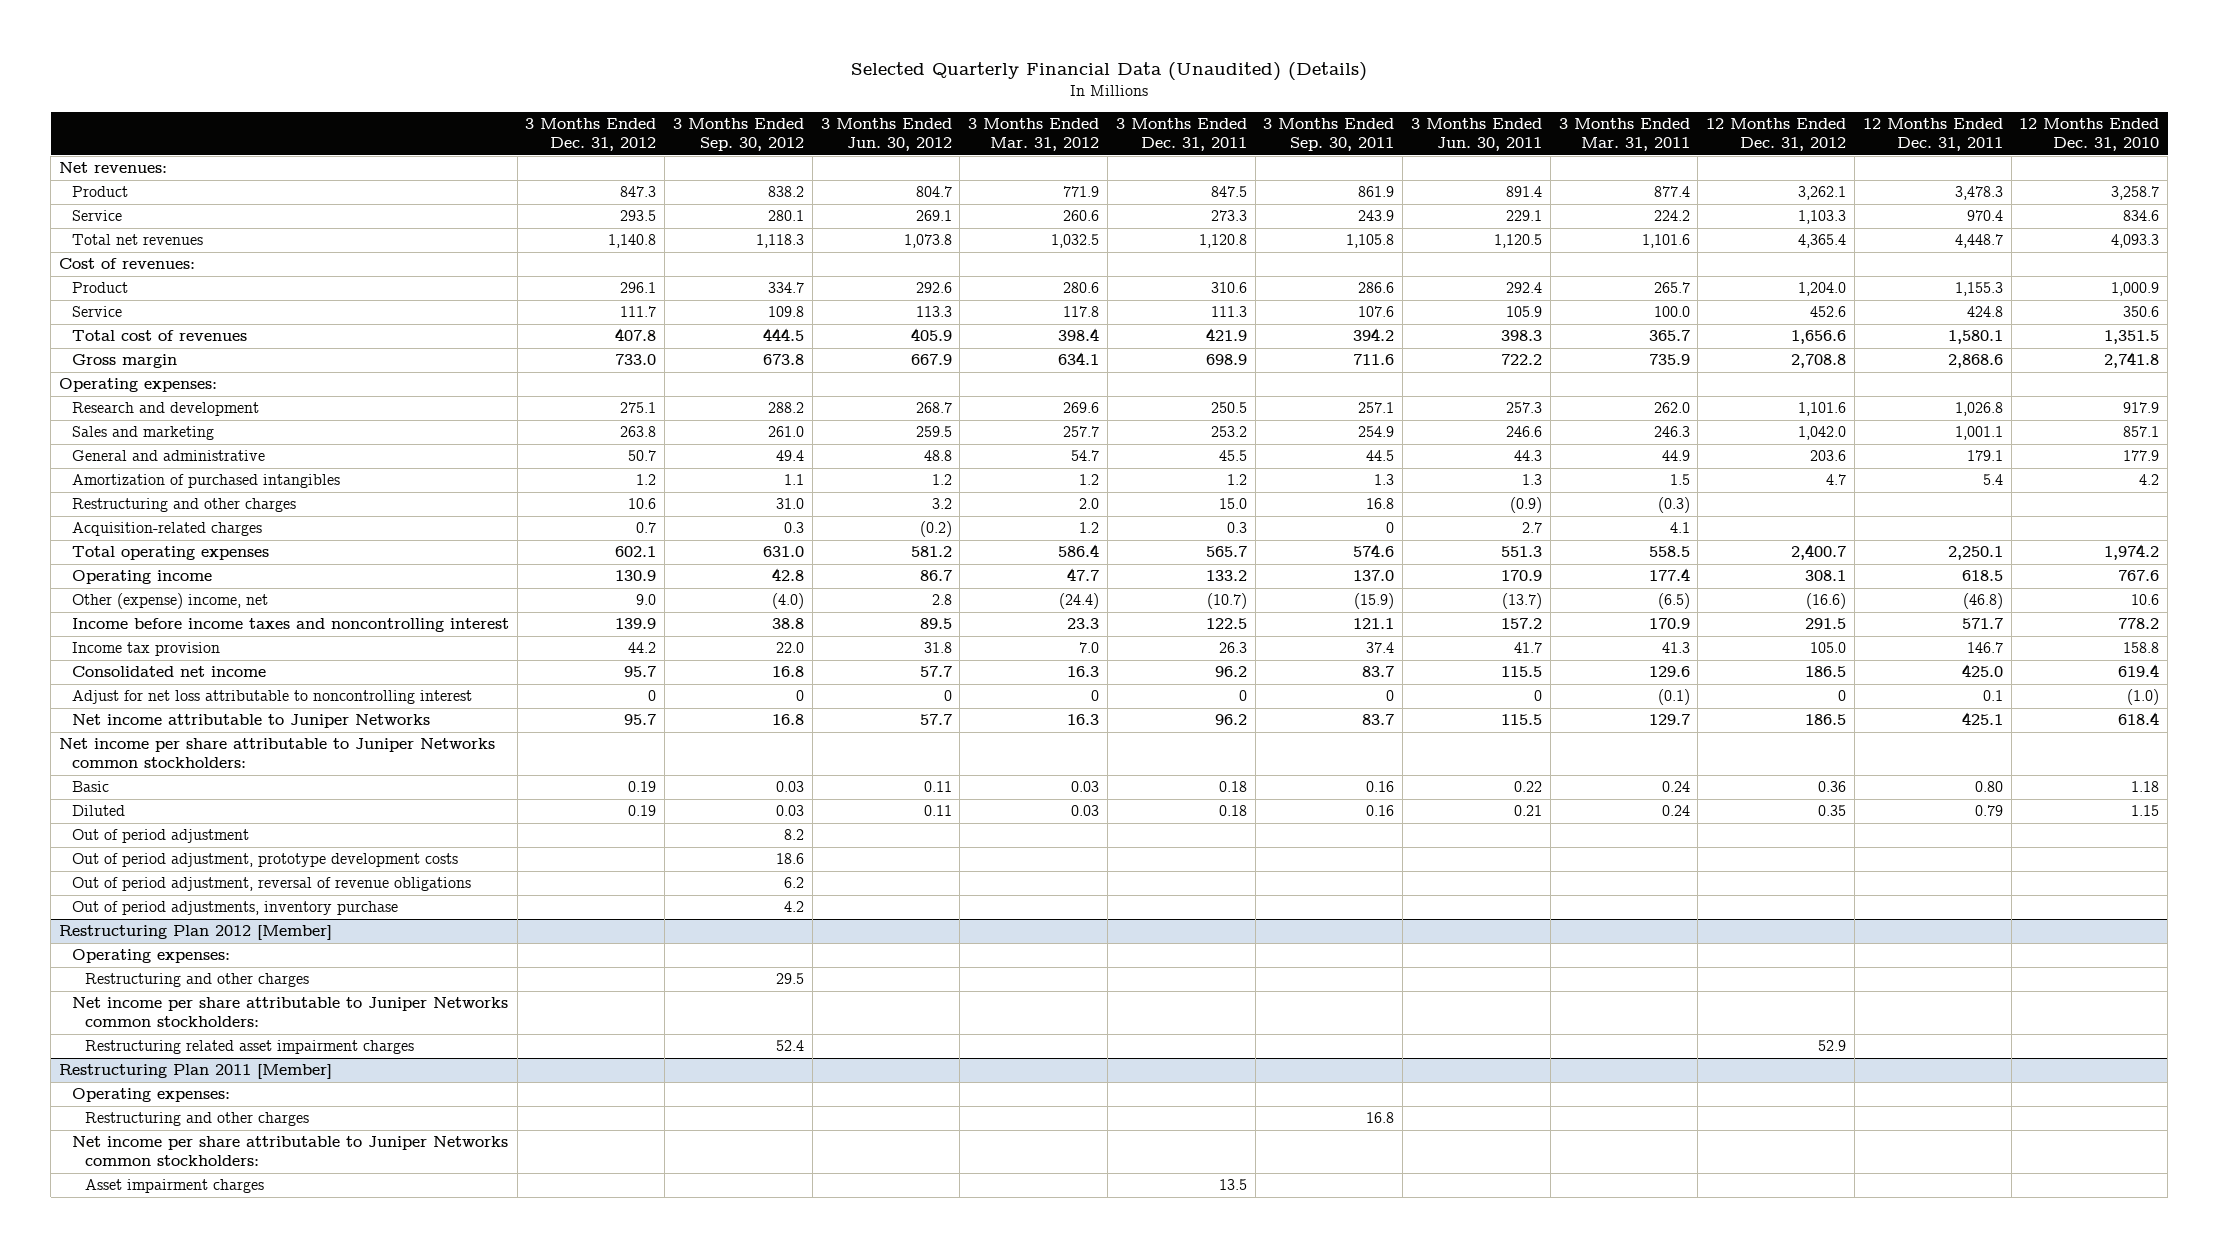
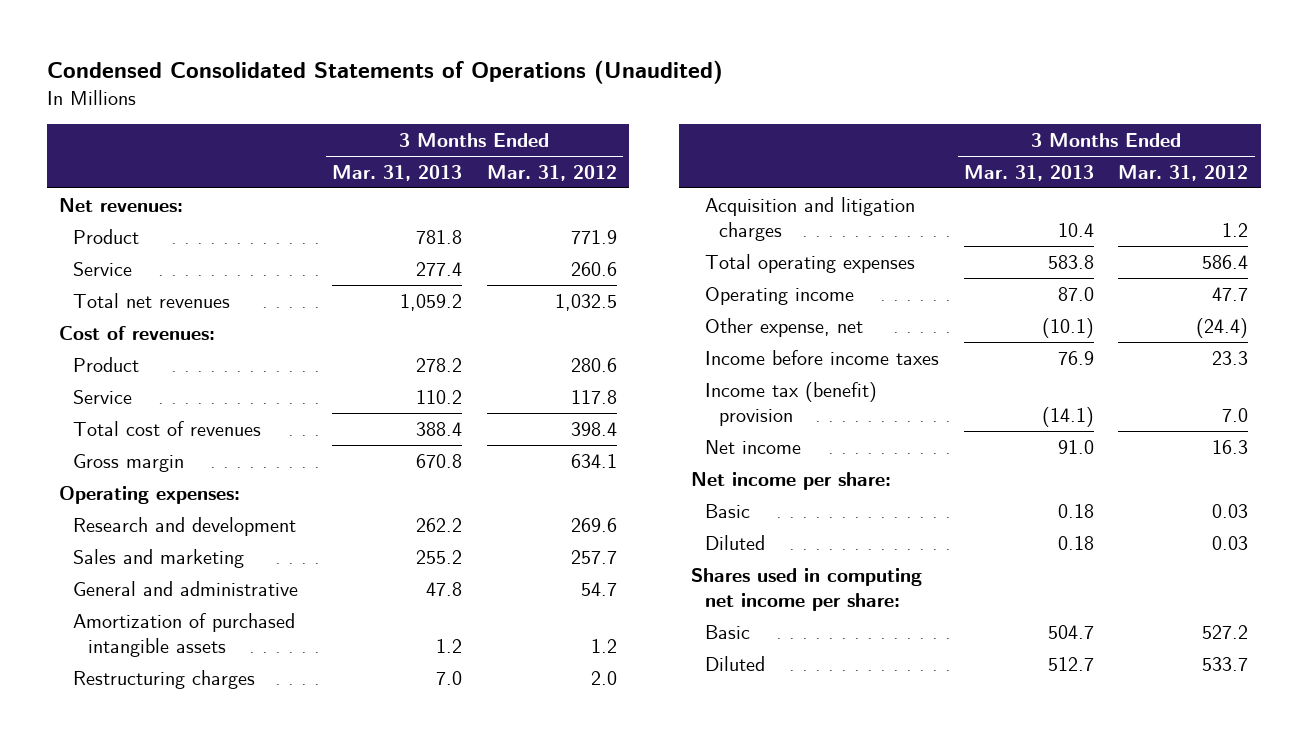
[851,62,1368,82] Selected Quarterly Financial Data (Unaudited) (Details) -> [46,59,723,84] Condensed Consolidated Statements of Operations (Unaudited)
[525,118,657,152] 3 Months Ended Dec. 31, 2012 -> none
[673,118,805,152] 3 Months Ended Sep. 30, 2012 -> none
[820,118,952,152] 3 Months Ended Jun. 30, 2012 -> none
[1115,118,1247,152] 3 Months Ended Dec. 31, 2011 -> none
[1263,118,1395,152] 3 Months Ended Sep. 30, 2011 -> none
[1411,118,1543,152] 3 Months Ended Jun. 30, 2011 -> none
[1558,118,1690,152] 3 Months Ended Mar. 31, 2011 -> none
[1706,118,1847,152] 12 Months Ended Dec. 31, 2012 -> none
[1862,118,2003,152] 12 Months Ended Dec. 31, 2011 -> none
[2019,118,2160,152] 12 Months Ended Dec. 31, 2010 -> none
none -> [332,164,463,181] Mar. 31, 2013
[71,522,262,537] Acquisition-related charges -> none
[71,474,340,489] Amortization of purchased intangibles -> [73,612,296,657] Amortization of purchased intangible assets
[71,498,296,513] Restructuring and other charges -> [73,669,256,689] Restructuring charges
none -> [705,196,916,241] Acquisition and litigation charges
[71,666,266,678] Consolidated net income -> none
[71,690,472,705] Adjust for net loss attributable to noncontrolling interest -> none
[71,593,268,610] Other (expense) income, net -> [705,317,864,337] Other expense, net
[71,618,509,633] Income before income taxes and noncontrolling interest -> [705,349,940,365] Income before income taxes
[71,642,220,657] Income tax provision -> [705,381,878,426] Income tax (benefit) provision
[71,714,430,729] Net income attributable to Juniper Networks -> [705,439,802,454] Net income
[59,738,496,769] Net income per share attributable to Juniper Networks common stockholders: -> [690,471,891,490] Net income per share:
[71,829,249,844] Out of period adjustment -> none
[71,853,458,868] Out of period adjustment, prototype development costs -> none
[71,877,471,892] Out of period adjustment, reversal of revenue obligations -> none
[71,901,398,916] Out of period adjustments, inventory purchase -> none
[59,925,333,941] Restructuring Plan 2012 [Member] -> none
[71,949,230,964] Operating expenses: -> none
[84,973,309,988] Restructuring and other charges -> none
[71,997,508,1028] Net income per share attributable to Juniper Networks common stockholders: -> none
[84,1040,414,1055] Restructuring related asset impairment charges -> none
[59,1064,333,1080] Restructuring Plan 2011 [Member] -> none
[71,1088,230,1103] Operating expenses: -> none
[84,1112,309,1127] Restructuring and other charges -> none
[71,1136,508,1167] Net income per share attributable to Juniper Networks common stockholders: -> none
[84,1179,264,1194] Asset impairment charges -> none
none -> [690,567,922,611] Shares used in computing net income per share:
none -> [705,624,751,639] Basic
none -> [705,655,766,671] Diluted

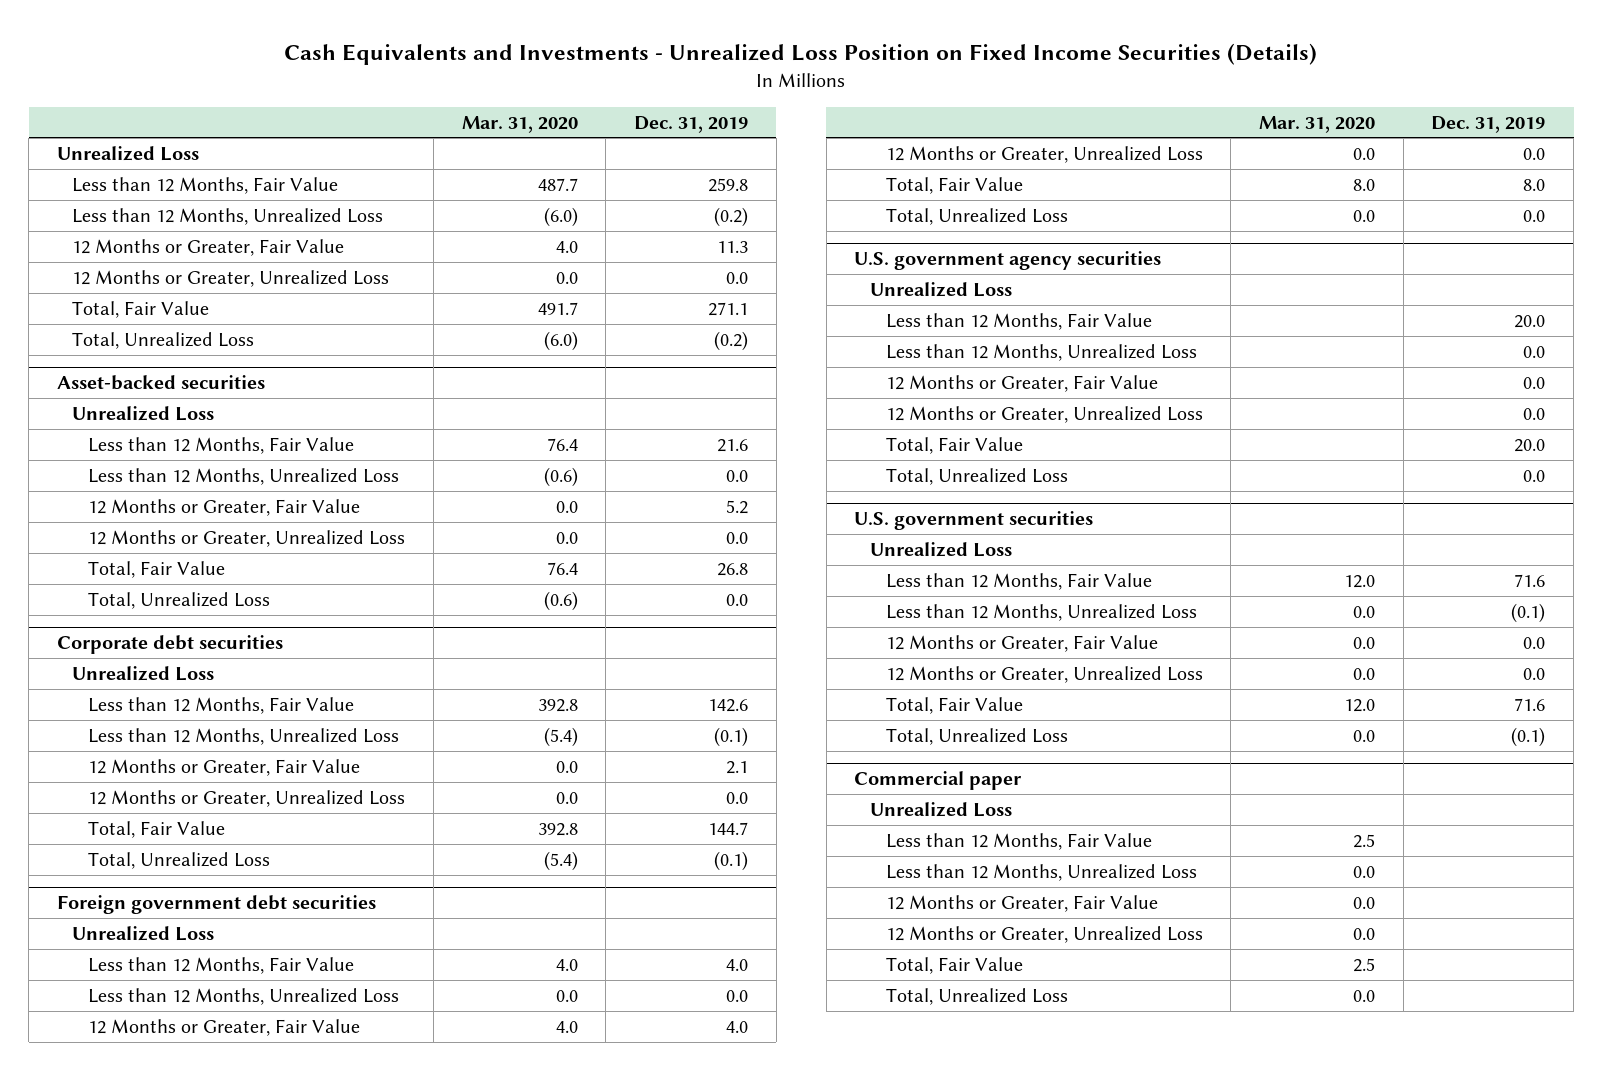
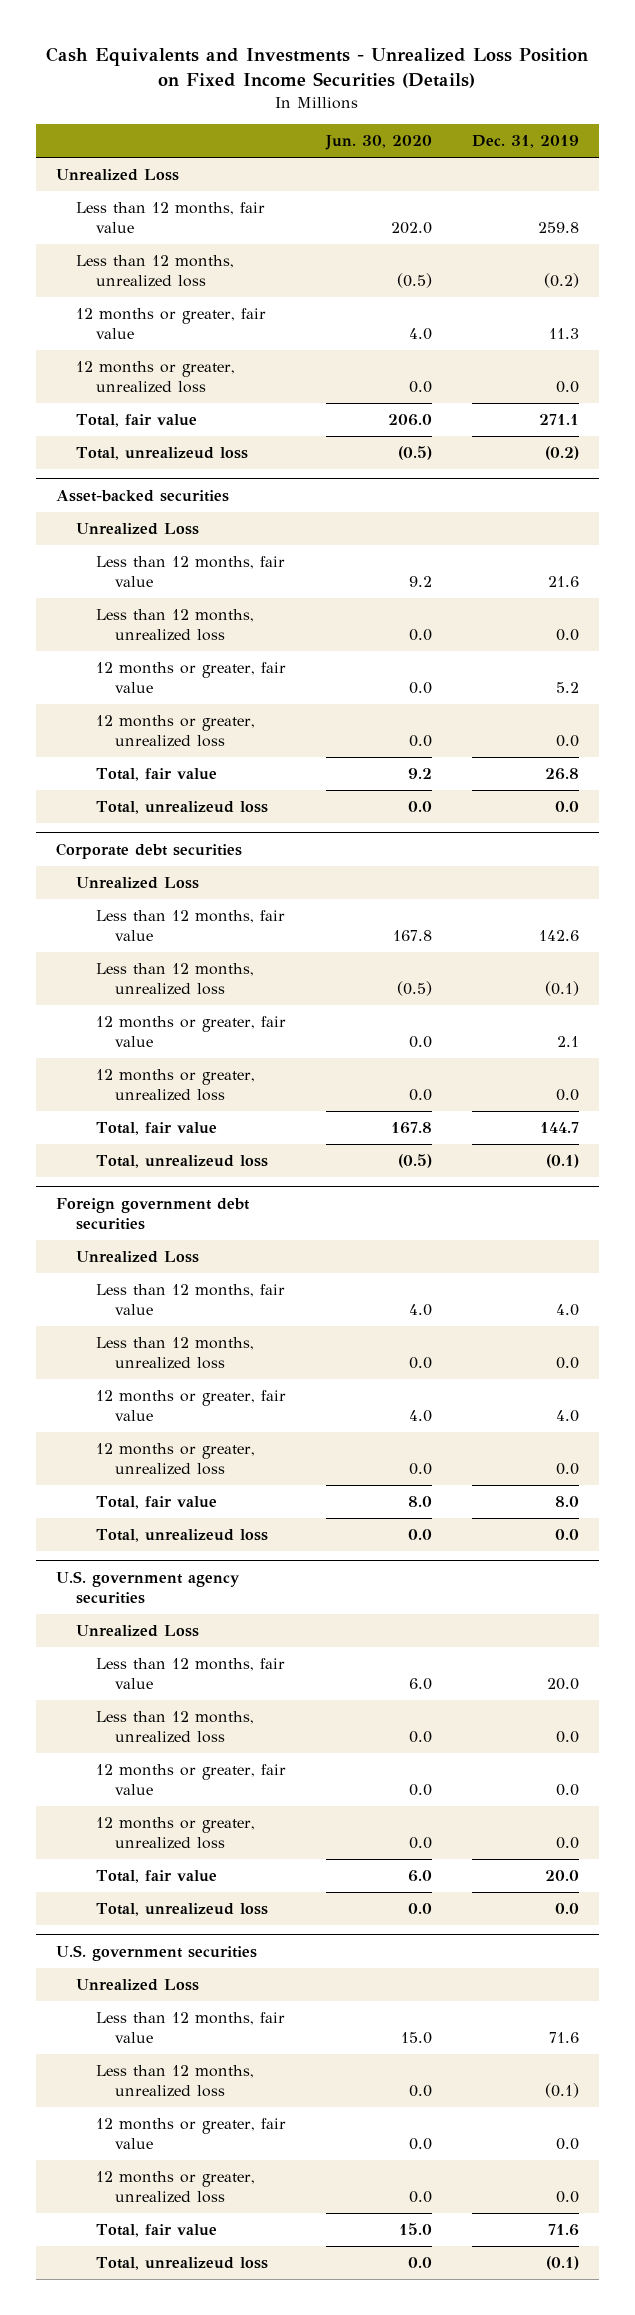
[461,115,578,133] Mar. 31, 2020 -> none
none -> [324,135,432,151] Jun. 30, 2020
[72,176,339,194] Less than 12 Months, Fair Value -> [75,201,265,233] Less than 12 months, fair value
[72,207,384,225] Less than 12 Months, Unrealized Loss -> [75,254,234,287] Less than 12 months, unrealized loss
[72,238,345,256] 12 Months or Greater, Fair Value -> [75,307,266,339] 12 months or greater, fair value
[72,269,390,287] 12 Months or Greater, Unrealized Loss -> [75,360,235,393] 12 months or greater, unrealized loss
[72,300,210,318] Total, Fair Value -> [75,413,197,427] Total, fair value
[72,331,255,349] Total, Unrealized Loss -> [75,446,248,460] Total, unrealizeud loss
[88,436,355,454] Less than 12 Months, Fair Value -> [95,555,285,587] Less than 12 months, fair value
[88,467,400,485] Less than 12 Months, Unrealized Loss -> [95,608,254,641] Less than 12 months, unrealized loss
[88,498,361,516] 12 Months or Greater, Fair Value -> [95,661,286,693] 12 months or greater, fair value
[88,529,406,547] 12 Months or Greater, Unrealized Loss -> [95,714,255,747] 12 months or greater, unrealized loss
[88,560,226,578] Total, Fair Value -> [95,767,217,781] Total, fair value
[88,591,271,609] Total, Unrealized Loss -> [95,800,268,814] Total, unrealizeud loss
[88,696,355,714] Less than 12 Months, Fair Value -> [95,909,285,941] Less than 12 months, fair value
[88,727,400,745] Less than 12 Months, Unrealized Loss -> [95,962,254,995] Less than 12 months, unrealized loss
[88,758,361,776] 12 Months or Greater, Fair Value -> [95,1015,286,1047] 12 months or greater, fair value
[88,789,406,807] 12 Months or Greater, Unrealized Loss -> [95,1068,255,1101] 12 months or greater, unrealized loss
[88,820,226,838] Total, Fair Value -> [95,1121,217,1135] Total, fair value
[88,851,271,869] Total, Unrealized Loss -> [95,1154,268,1168] Total, unrealizeud loss
[88,956,355,974] Less than 12 Months, Fair Value -> [95,1283,285,1315] Less than 12 months, fair value
[88,987,400,1005] Less than 12 Months, Unrealized Loss -> [95,1336,254,1369] Less than 12 months, unrealized loss
[88,1018,361,1036] 12 Months or Greater, Fair Value -> [95,1389,286,1421] 12 months or greater, fair value
[885,145,1203,163] 12 Months or Greater, Unrealized Loss -> [95,1442,255,1475] 12 months or greater, unrealized loss
[885,176,1023,194] Total, Fair Value -> [95,1495,217,1509] Total, fair value
[885,207,1068,225] Total, Unrealized Loss -> [95,1528,268,1542] Total, unrealizeud loss
[885,312,1152,330] Less than 12 Months, Fair Value -> [95,1657,285,1689] Less than 12 months, fair value
[885,343,1197,361] Less than 12 Months, Unrealized Loss -> [95,1710,254,1743] Less than 12 months, unrealized loss
[885,374,1158,392] 12 Months or Greater, Fair Value -> [95,1763,286,1795] 12 months or greater, fair value
[885,405,1203,423] 12 Months or Greater, Unrealized Loss -> [95,1816,255,1849] 12 months or greater, unrealized loss
[885,436,1023,454] Total, Fair Value -> [95,1869,217,1883] Total, fair value
[885,467,1068,485] Total, Unrealized Loss -> [95,1902,268,1916] Total, unrealizeud loss
[854,771,1023,791] Commercial paper -> none
[870,801,1013,817] Unrealized Loss -> none
[885,832,1152,850] Less than 12 Months, Fair Value -> none
[885,863,1197,881] Less than 12 Months, Unrealized Loss -> none
[885,894,1158,912] 12 Months or Greater, Fair Value -> none
[885,925,1203,943] 12 Months or Greater, Unrealized Loss -> none
[885,956,1023,974] Total, Fair Value -> none
[885,987,1068,1005] Total, Unrealized Loss -> none
[885,572,1152,590] Less than 12 Months, Fair Value -> [95,2011,285,2043] Less than 12 months, fair value
[885,603,1197,621] Less than 12 Months, Unrealized Loss -> [95,2064,254,2097] Less than 12 months, unrealized loss
[885,634,1158,652] 12 Months or Greater, Fair Value -> [95,2117,286,2149] 12 months or greater, fair value
[885,665,1203,683] 12 Months or Greater, Unrealized Loss -> [95,2170,255,2203] 12 months or greater, unrealized loss
[885,696,1023,714] Total, Fair Value -> [95,2223,217,2237] Total, fair value
[885,727,1068,745] Total, Unrealized Loss -> [95,2256,268,2270] Total, unrealizeud loss

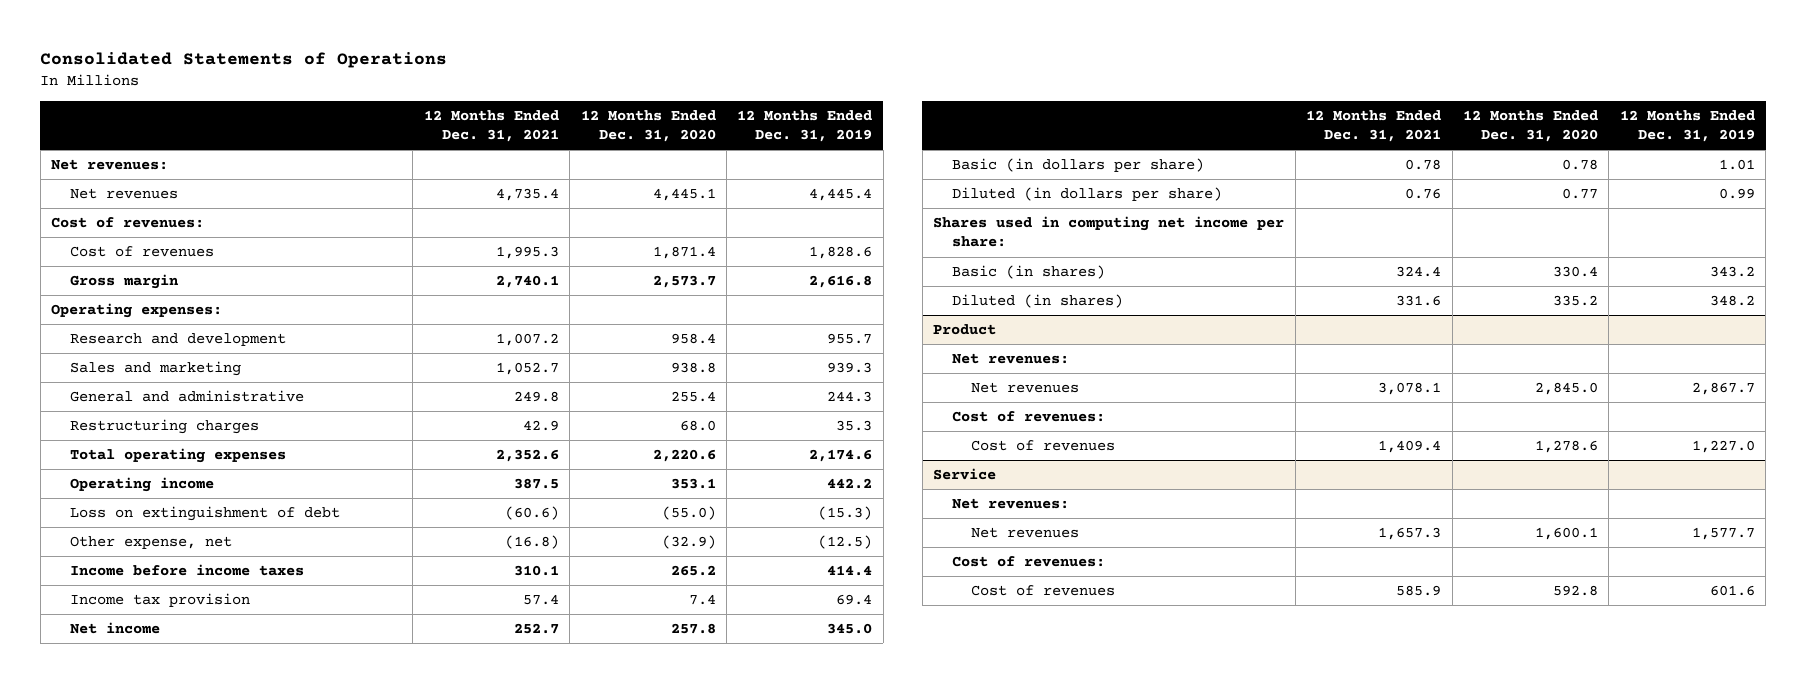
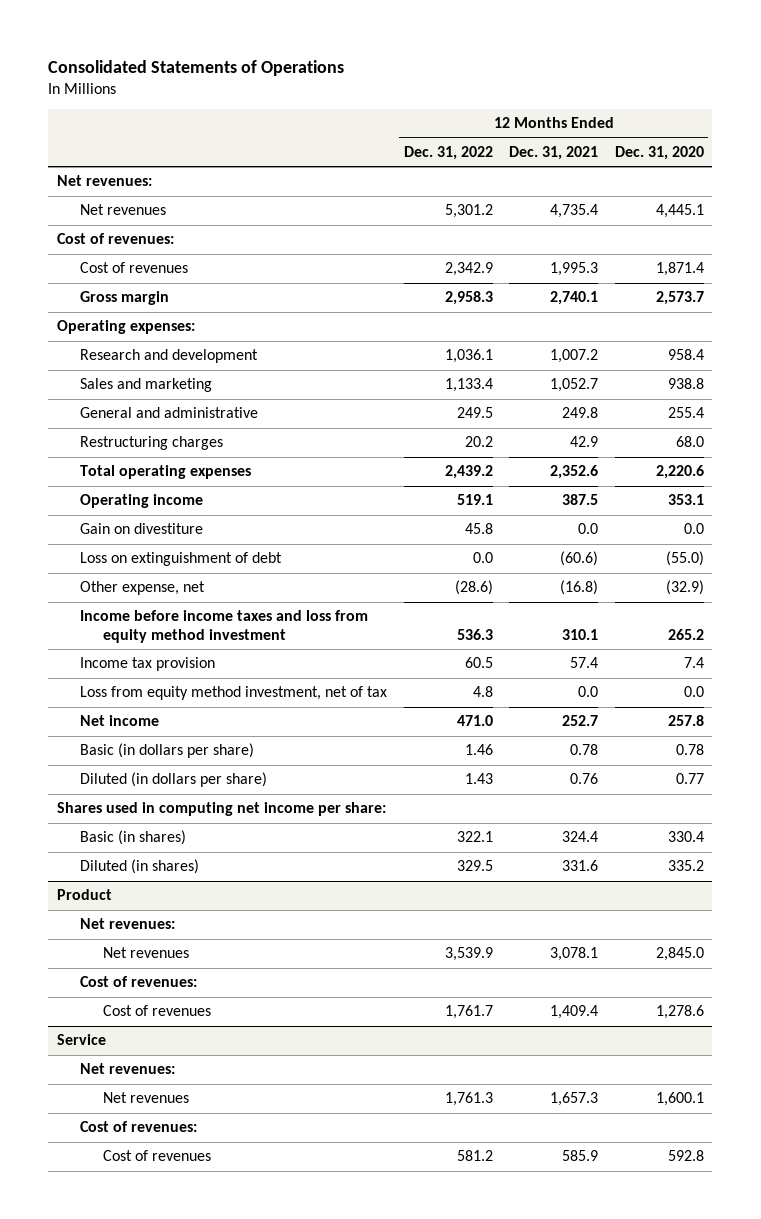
[737,110,873,143] 12 Months Ended Dec. 31, 2019 -> none
none -> [403,146,493,161] Dec. 31, 2022
none -> [79,523,203,535] Gain on divestiture
[69,564,304,577] Income before income taxes -> [79,610,368,643] Income before income taxes and loss from equity method investment
none -> [79,686,387,701] Loss from equity method investment, net of tax

